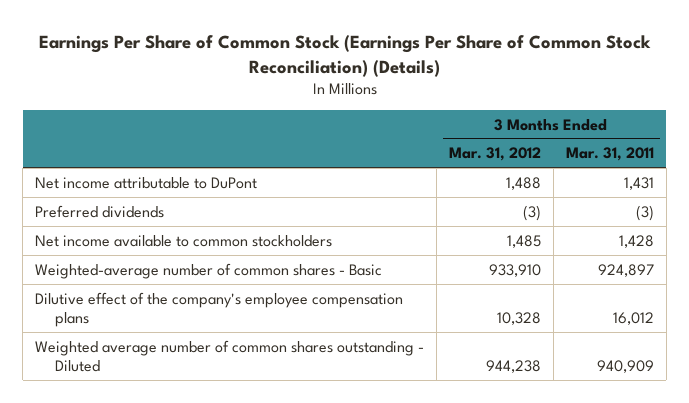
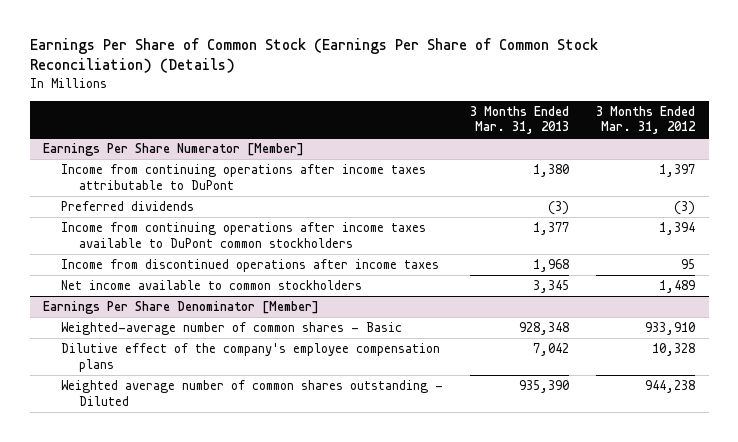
[565,147,654,162] Mar. 31, 2011 -> none
none -> [470,105,570,135] 3 Months Ended Mar. 31, 2013
[35,176,258,189] Net income attributable to DuPont -> none
none -> [43,142,305,156] Earnings Per Share Numerator [Member]
none -> [61,163,427,190] Income from continuing operations after income taxes attributable to DuPont
none -> [61,221,427,248] Income from continuing operations after income taxes available to DuPont common stockholders
none -> [61,258,440,272] Income from discontinued operations after income taxes
[507,234,542,248] 1,485 -> [659,279,696,293] 1,489
none -> [43,300,320,314] Earnings Per Share Denominator [Member]

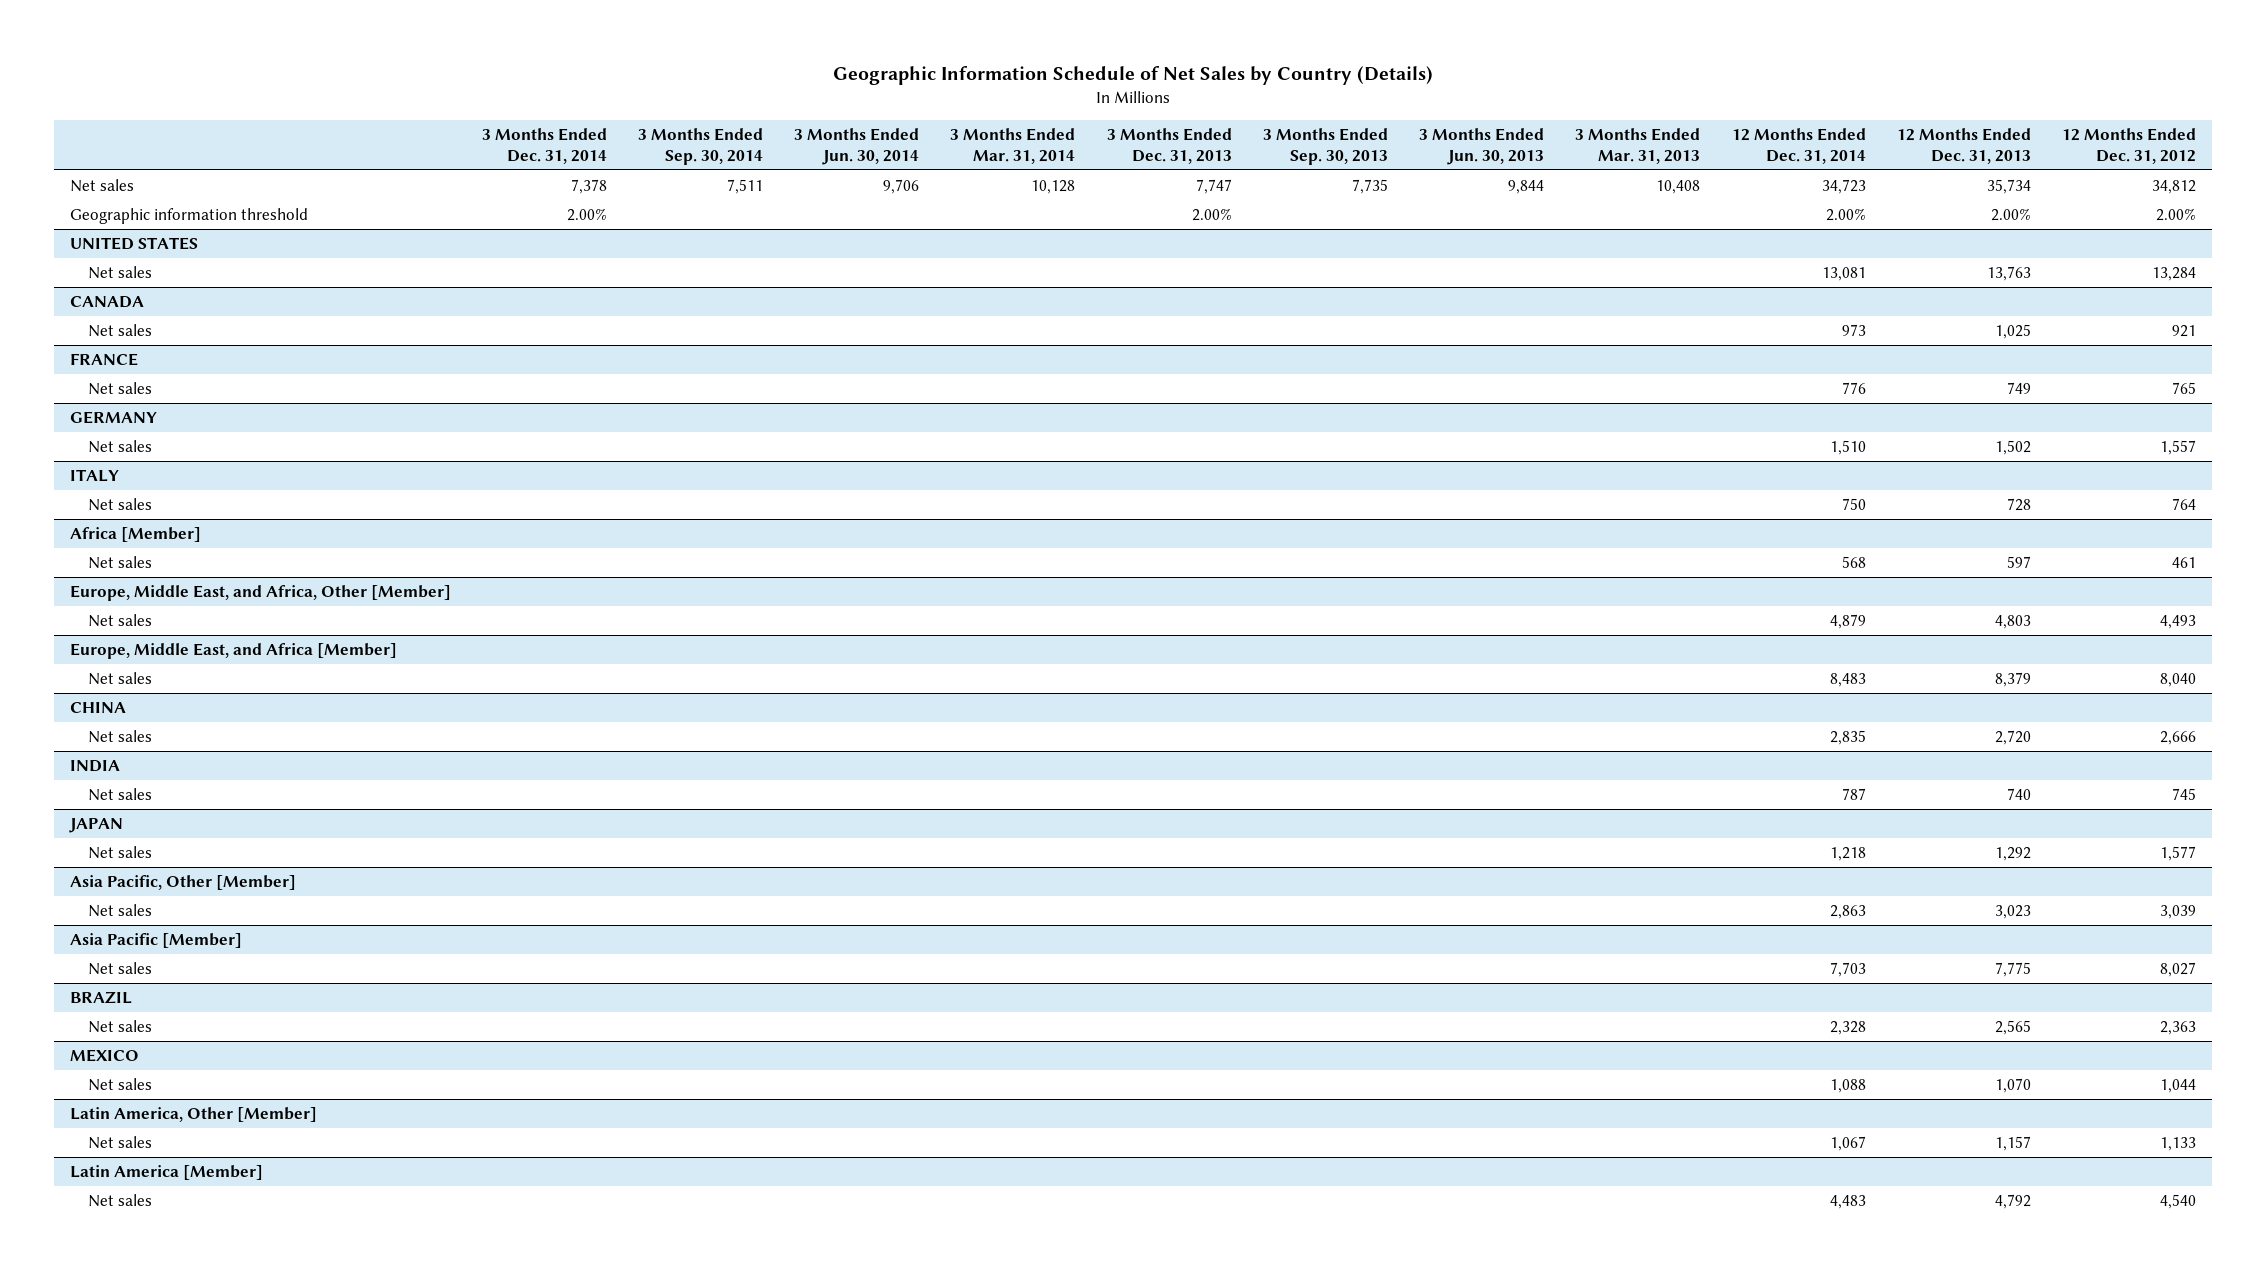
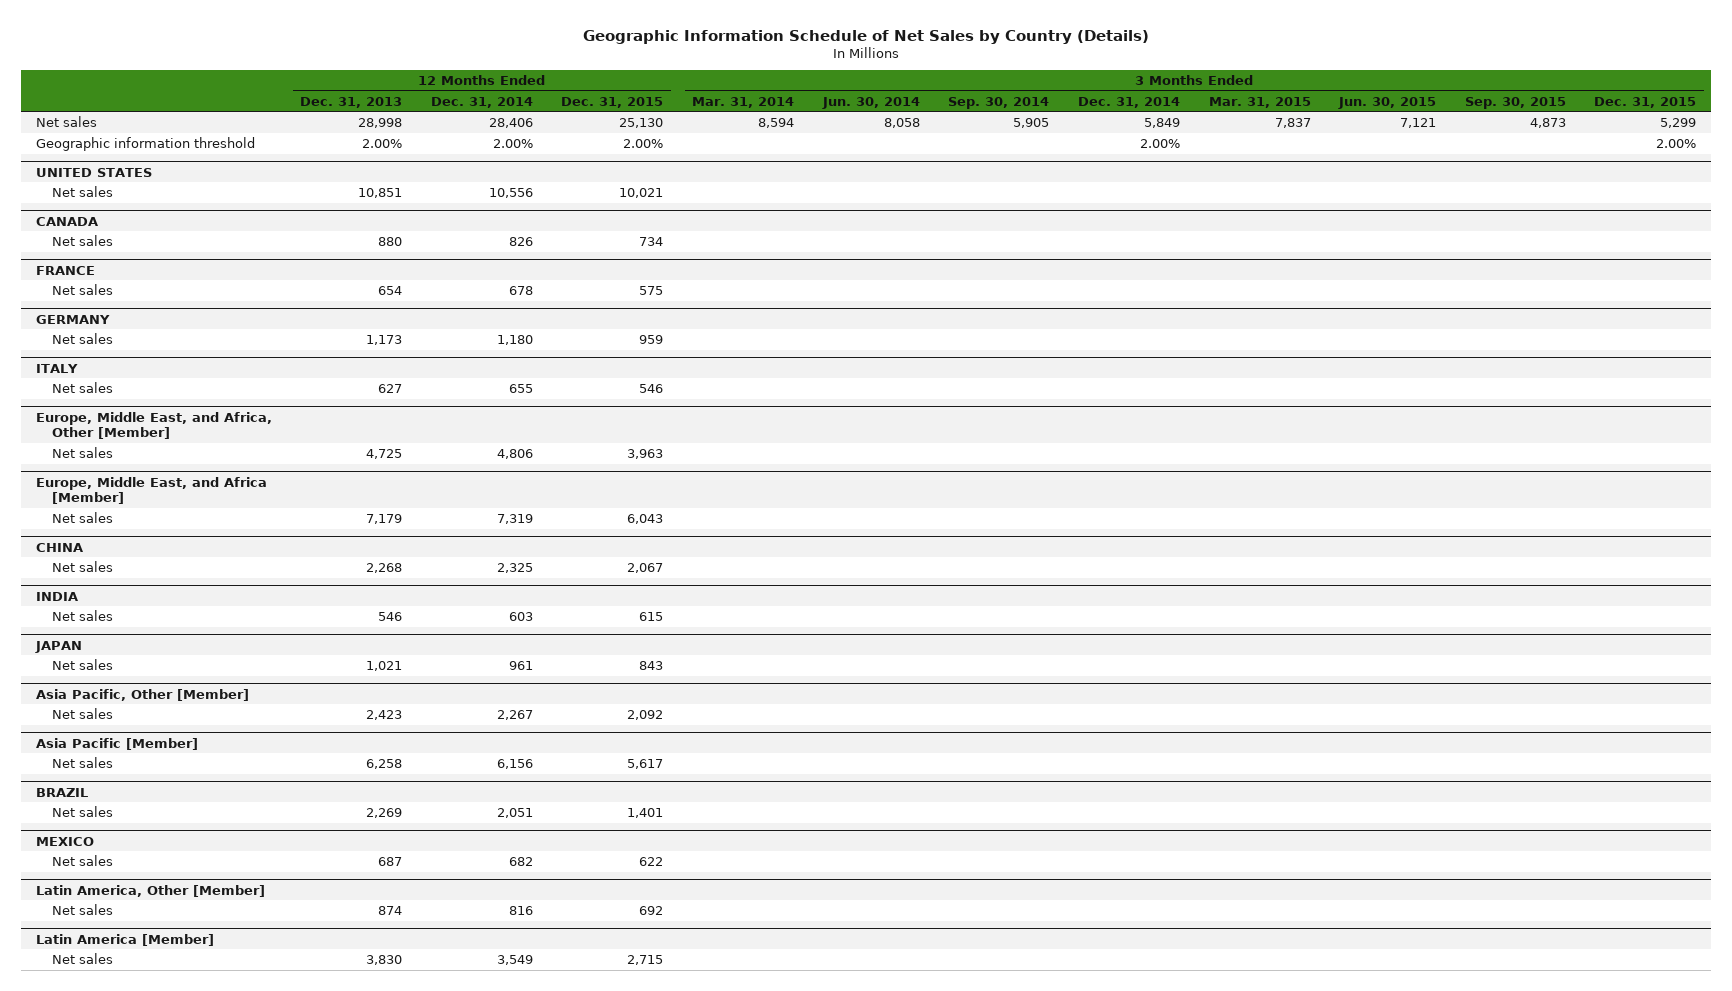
[1106,127,1232,164] 3 Months Ended Dec. 31, 2013 -> none
[1262,127,1388,165] 3 Months Ended Sep. 30, 2013 -> none
[1419,127,1545,165] 3 Months Ended Jun. 30, 2013 -> none
[1575,127,1701,164] 3 Months Ended Mar. 31, 2013 -> none
[2062,127,2197,164] 12 Months Ended Dec. 31, 2012 -> none
none -> [561,96,664,108] Dec. 31, 2015
none -> [1208,96,1311,108] Mar. 31, 2015
none -> [1338,96,1437,109] Jun. 30, 2015
none -> [1464,96,1566,109] Sep. 30, 2015
none -> [1594,96,1697,108] Dec. 31, 2015
[570,178,607,194] 7,378 -> [1143,117,1180,128] 5,849
[727,178,764,194] 7,511 -> [1013,117,1050,128] 5,905
[883,178,920,194] 9,706 -> [883,117,920,128] 8,058
[1031,179,1076,194] 10,128 -> [758,117,795,128] 8,594
[1821,178,1866,194] 34,723 -> [488,117,533,128] 28,406
[1986,178,2031,194] 35,734 -> [358,117,403,128] 28,998
[1821,266,1866,281] 13,081 -> [488,187,533,198] 10,556
[1986,265,2031,281] 13,763 -> [358,187,403,198] 10,851
[1841,323,1866,336] 973 -> [508,236,533,246] 826
[1994,323,2031,339] 1,025 -> [378,236,403,246] 880
[1841,381,1866,394] 776 -> [508,285,533,295] 678
[2006,381,2031,394] 749 -> [378,285,403,295] 654
[1829,439,1866,455] 1,510 -> [496,334,533,345] 1,180
[1994,439,2031,455] 1,502 -> [366,334,403,345] 1,173
[69,526,201,542] Africa [Member] -> none
[88,555,153,569] Net sales -> none
[1841,497,1866,510] 750 -> [508,383,533,393] 655
[2006,497,2031,511] 728 -> [378,383,403,393] 627
[1829,613,1866,629] 4,879 -> [496,448,533,459] 4,806
[1994,614,2031,629] 4,803 -> [366,448,403,459] 4,725
[1829,672,1866,687] 8,483 -> [496,513,533,524] 7,319
[1994,671,2031,687] 8,379 -> [366,513,403,524] 7,179
[1829,729,1866,745] 2,835 -> [496,562,533,573] 2,325
[1994,729,2031,745] 2,720 -> [366,562,403,573] 2,268
[1841,787,1866,800] 787 -> [508,611,533,621] 603
[2006,787,2031,800] 740 -> [378,611,403,621] 546
[1829,846,1866,861] 1,218 -> [508,660,533,670] 961
[1994,846,2031,861] 1,292 -> [366,660,403,671] 1,021
[1829,904,1866,919] 2,863 -> [496,709,533,720] 2,267
[1994,904,2031,919] 3,023 -> [366,709,403,720] 2,423
[1829,961,1866,977] 7,703 -> [496,758,533,769] 6,156
[1994,961,2031,977] 7,775 -> [366,758,403,769] 6,258
[1829,1020,1866,1035] 2,328 -> [496,807,533,818] 2,051
[1994,1019,2031,1035] 2,565 -> [366,807,403,818] 2,269
[1829,1078,1866,1093] 1,088 -> [508,856,533,866] 682
[1994,1077,2031,1093] 1,070 -> [378,856,403,866] 687
[1829,1135,1866,1151] 1,067 -> [508,905,533,915] 816
[1994,1135,2031,1151] 1,157 -> [378,905,403,915] 874
[1829,1194,1866,1209] 4,483 -> [496,954,533,965] 3,549
[1994,1193,2031,1209] 4,792 -> [366,954,403,965] 3,830

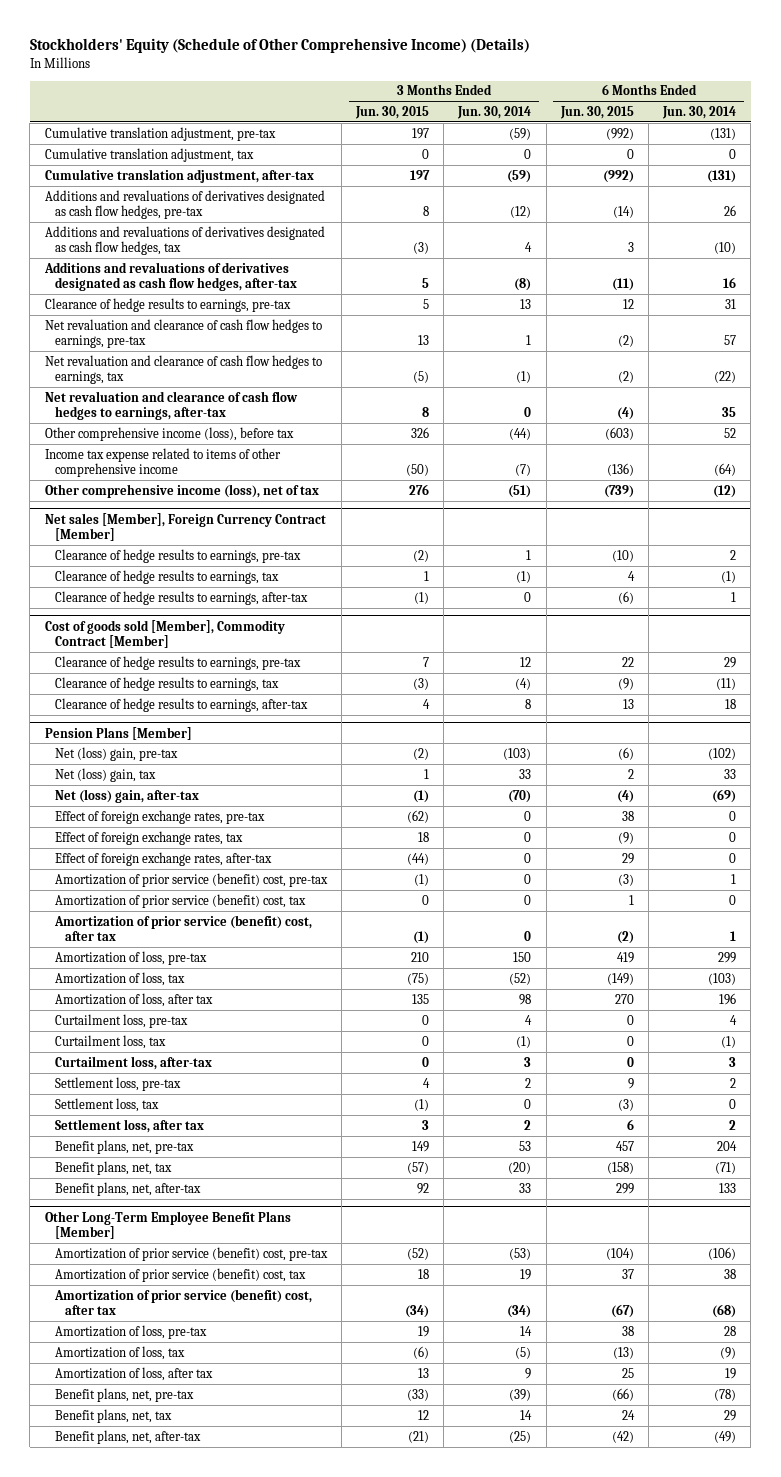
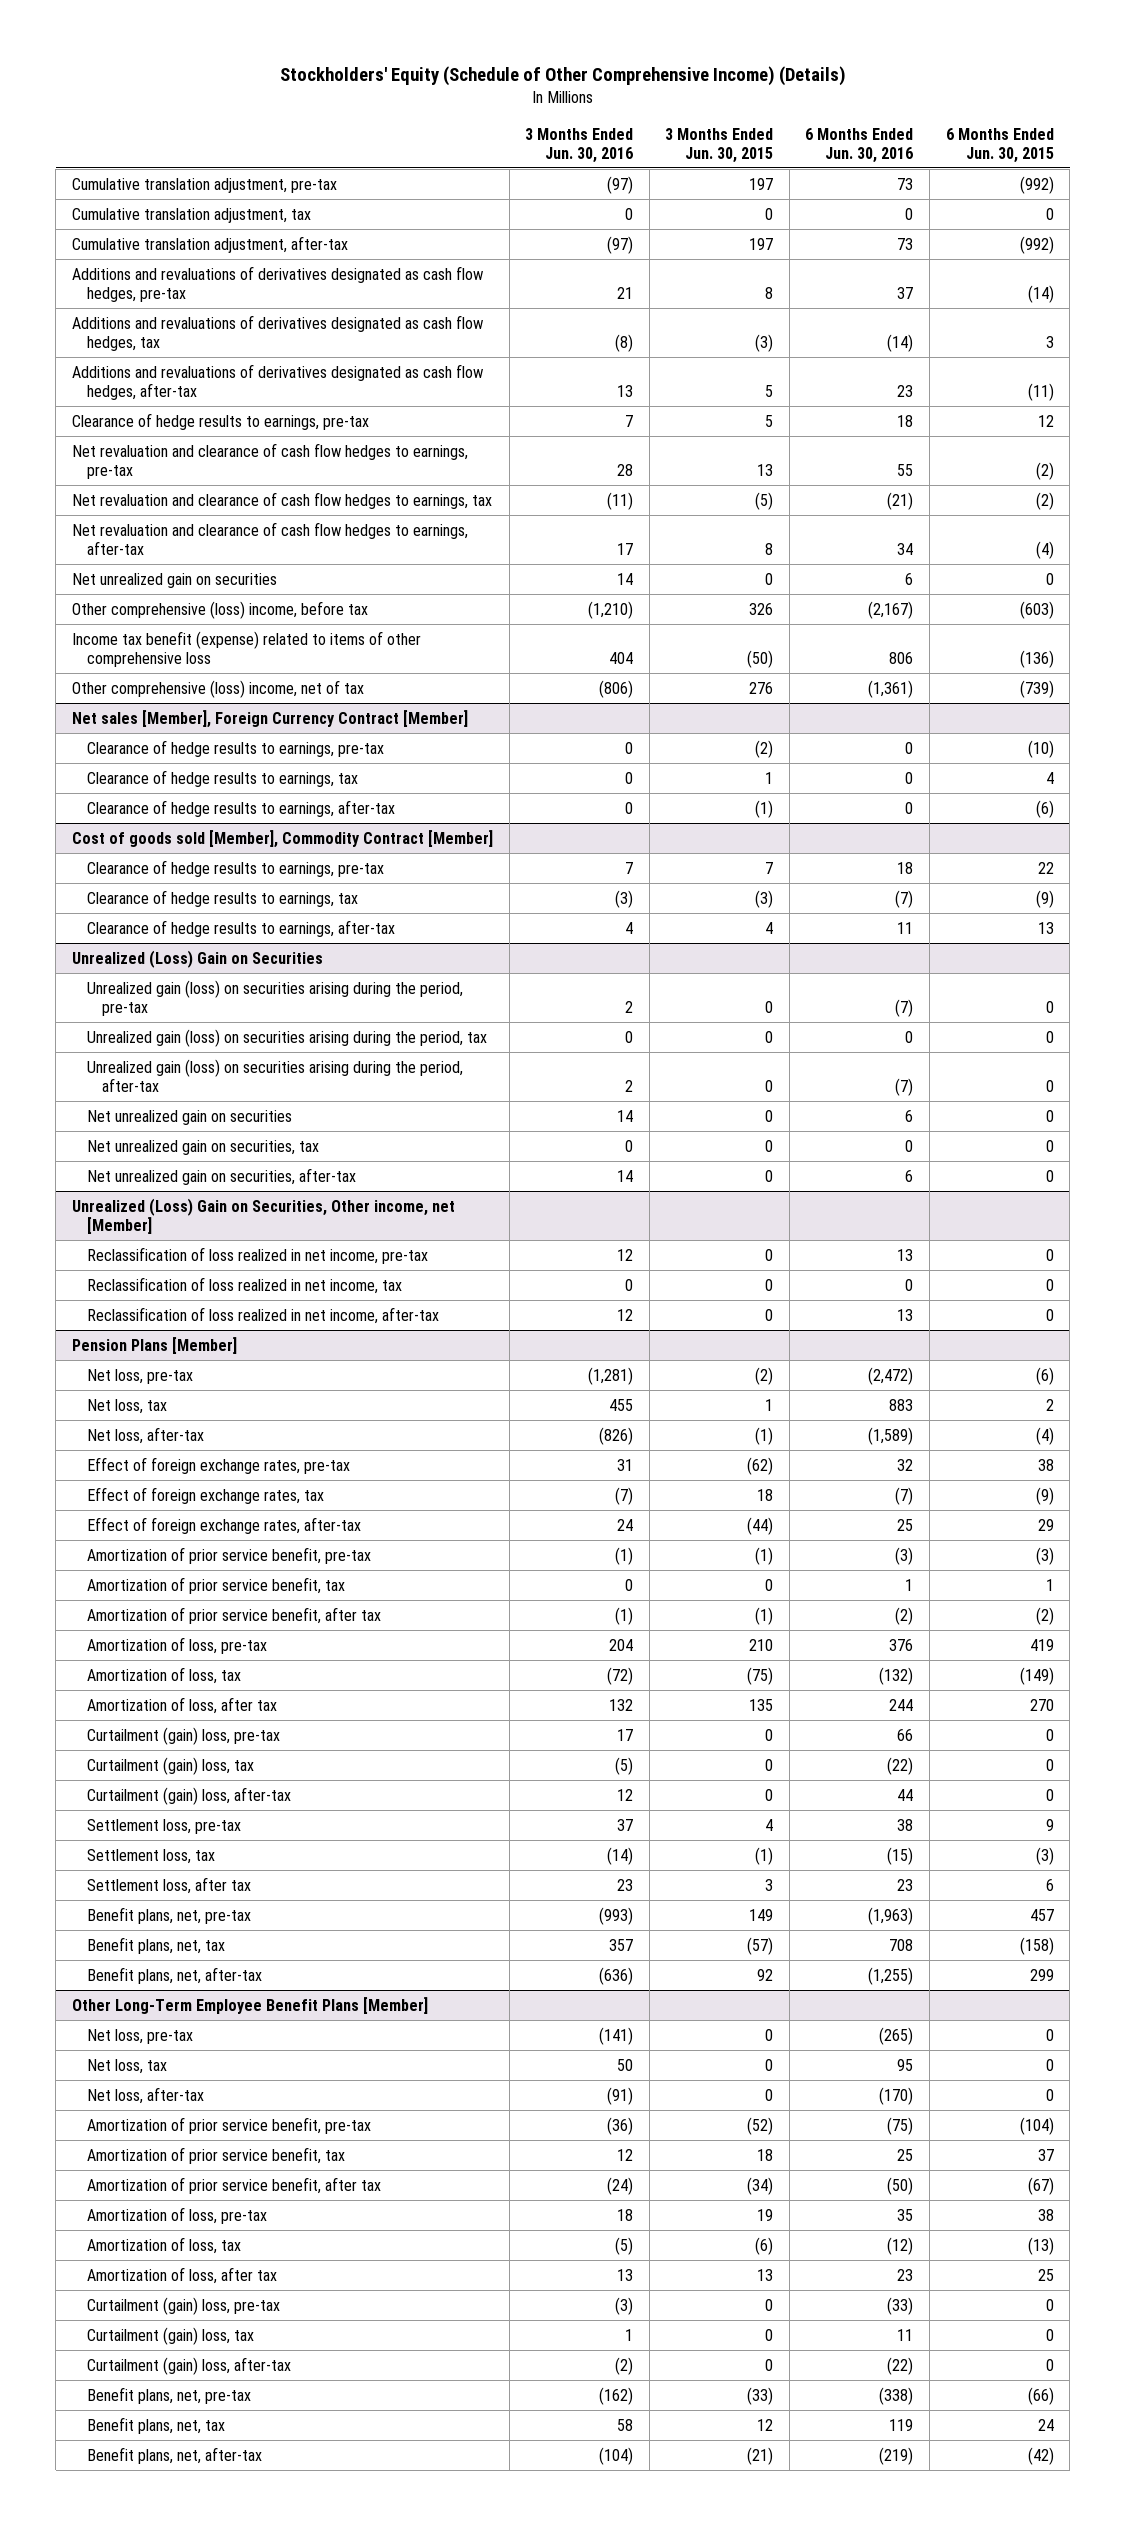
[457,105,532,119] Jun. 30, 2014 -> none
[662,105,737,119] Jun. 30, 2014 -> none
none -> [525,127,634,163] 3 Months Ended Jun. 30, 2016
none -> [805,127,914,163] 6 Months Ended Jun. 30, 2016
none -> [72,572,278,588] Net unrealized gain on securities
[44,426,294,441] Other comprehensive income (loss), before tax -> [72,600,369,619] Other comprehensive (loss) income, before tax
[44,447,281,478] Income tax expense related to items of other comprehensive income -> [72,630,422,667] Income tax benefit (expense) related to items of other comprehensive loss
[44,483,319,498] Other comprehensive income (loss), net of tax -> [72,679,365,698] Other comprehensive (loss) income, net of tax
none -> [72,949,324,968] Unrealized (Loss) Gain on Securities
none -> [86,979,463,1016] Unrealized gain (loss) on securities arising during the period, pre-tax
none -> [86,1028,487,1047] Unrealized gain (loss) on securities arising during the period, tax
none -> [86,1058,463,1092] Unrealized gain (loss) on securities arising during the period, after-tax
none -> [86,1109,292,1125] Net unrealized gain on securities
none -> [86,1139,319,1155] Net unrealized gain on securities, tax
none -> [86,1167,356,1185] Net unrealized gain on securities, after-tax
none -> [72,1197,456,1234] Unrealized (Loss) Gain on Securities, Other income, net [Member]
none -> [86,1246,428,1264] Reclassification of loss realized in net income, pre-tax
none -> [86,1276,402,1294] Reclassification of loss realized in net income, tax
none -> [86,1306,439,1324] Reclassification of loss realized in net income, after-tax
[54,746,178,761] Net (loss) gain, pre-tax -> [86,1368,193,1384] Net loss, pre-tax
[54,767,156,782] Net (loss) gain, tax -> [86,1398,167,1414] Net loss, tax
[54,788,199,803] Net (loss) gain, after-tax -> [86,1426,204,1444] Net loss, after-tax
[54,872,328,887] Amortization of prior service (benefit) cost, pre-tax -> [86,1546,371,1564] Amortization of prior service benefit, pre-tax
[54,893,306,908] Amortization of prior service (benefit) cost, tax -> [86,1576,345,1594] Amortization of prior service benefit, tax
[53,914,312,942] Amortization of prior service (benefit) cost, after tax -> [86,1606,381,1624] Amortization of prior service benefit, after tax
[54,1013,188,1028] Curtailment loss, pre-tax -> [86,1726,280,1745] Curtailment (gain) loss, pre-tax
[54,1034,166,1049] Curtailment loss, tax -> [86,1756,254,1775] Curtailment (gain) loss, tax
[54,1055,212,1070] Curtailment loss, after-tax -> [86,1786,291,1805] Curtailment (gain) loss, after-tax
none -> [86,2028,193,2044] Net loss, pre-tax
none -> [86,2058,167,2074] Net loss, tax
none -> [86,2086,204,2104] Net loss, after-tax
[54,1246,328,1261] Amortization of prior service (benefit) cost, pre-tax -> [86,2116,371,2134] Amortization of prior service benefit, pre-tax
[54,1267,306,1282] Amortization of prior service (benefit) cost, tax -> [86,2146,345,2164] Amortization of prior service benefit, tax
[53,1288,312,1316] Amortization of prior service (benefit) cost, after tax -> [86,2176,381,2194] Amortization of prior service benefit, after tax
none -> [86,2296,280,2315] Curtailment (gain) loss, pre-tax
none -> [86,2326,254,2345] Curtailment (gain) loss, tax
none -> [86,2356,291,2375] Curtailment (gain) loss, after-tax

